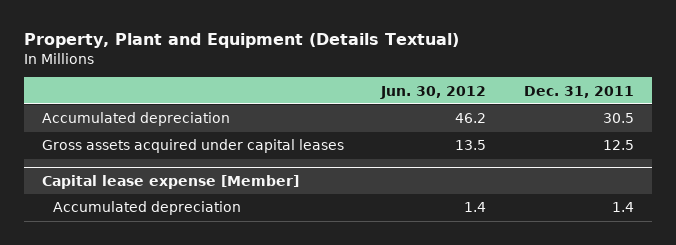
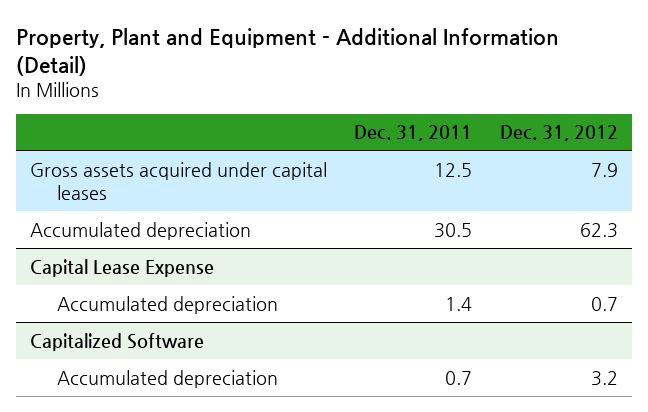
[23,32,459,48] Property, Plant and Equipment (Details Textual) -> [15,27,559,76] Property, Plant and Equipment - Additional Information (Detail)
[380,85,487,99] Jun. 30, 2012 -> none
none -> [499,125,618,142] Dec. 31, 2012
[42,112,231,127] Accumulated depreciation -> [29,221,251,240] Accumulated depreciation
[42,175,300,190] Capital lease expense [Member] -> [29,258,214,277] Capital Lease Expense
none -> [29,332,204,351] Capitalized Software
none -> [56,369,278,388] Accumulated depreciation

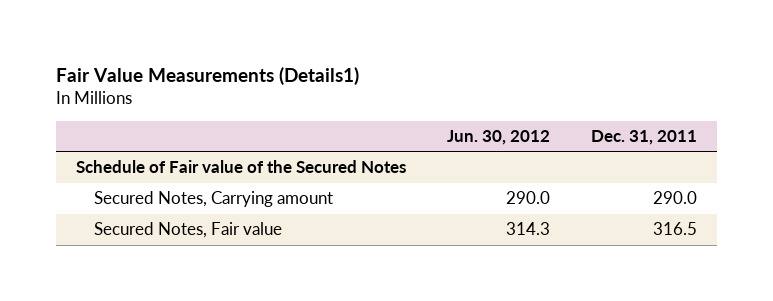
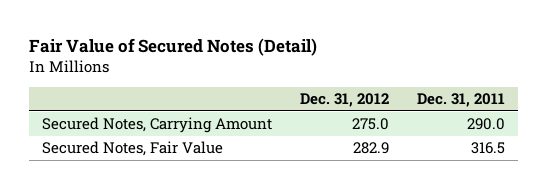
[55,66,359,85] Fair Value Measurements (Details1) -> [28,37,317,56] Fair Value of Secured Notes (Detail)
[447,129,551,145] Jun. 30, 2012 -> none
none -> [299,93,389,108] Dec. 31, 2012
[76,160,407,174] Schedule of Fair value of the Secured Notes -> none
[93,191,333,208] Secured Notes, Carrying amount -> [42,117,273,134] Secured Notes, Carrying Amount
[93,222,282,239] Secured Notes, Fair value -> [42,141,224,157] Secured Notes, Fair Value

